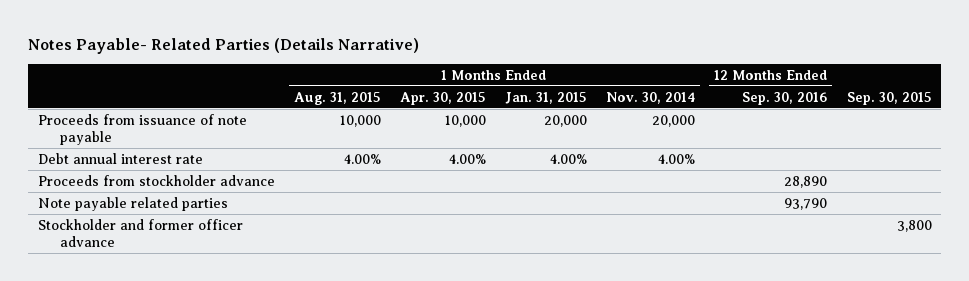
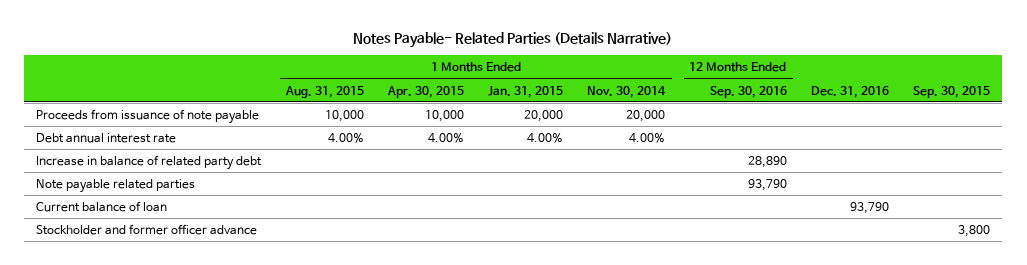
none -> [810,85,889,98] Dec. 31, 2016
[37,174,275,186] Proceeds from stockholder advance -> [36,155,263,171] Increase in balance of related party debt
none -> [36,201,168,213] Current balance of loan

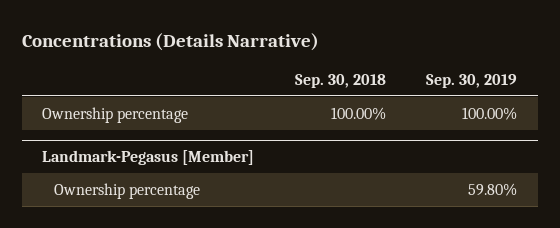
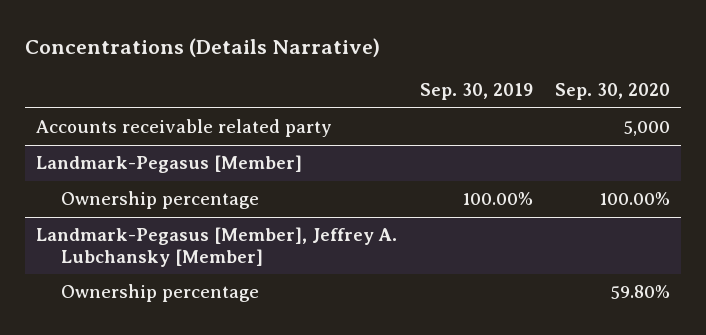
[294,74,386,89] Sep. 30, 2018 -> none
none -> [555,83,671,101] Sep. 30, 2020
[42,106,189,123] Ownership percentage -> none
none -> [36,119,333,138] Accounts receivable related party
[468,182,518,196] 59.80% -> [461,192,533,206] 100.00%
none -> [36,227,398,267] Landmark-Pegasus [Member], Jeffrey A. Lubchansky [Member]
none -> [61,284,260,303] Ownership percentage

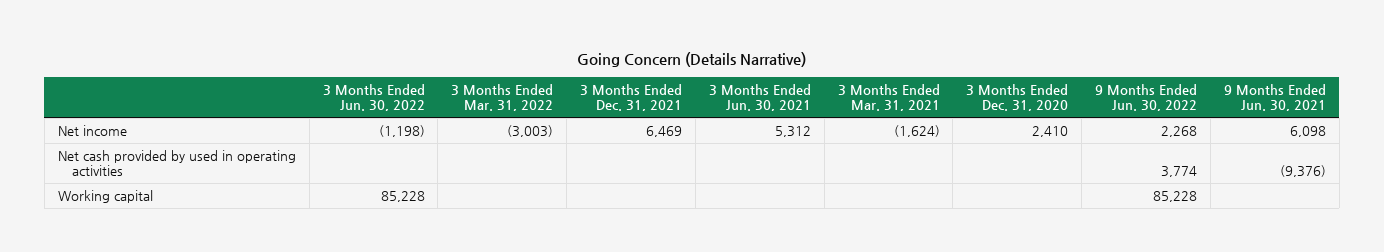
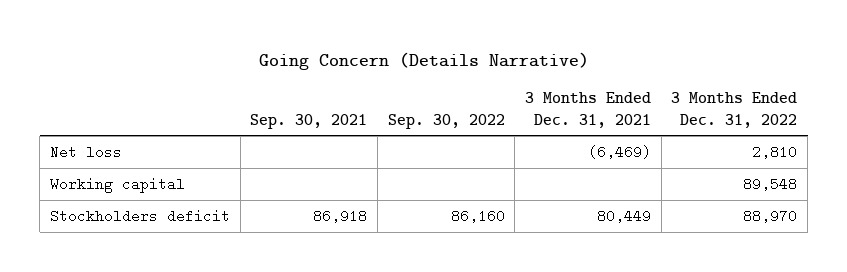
[322,84,425,112] 3 Months Ended Jun. 30, 2022 -> none
[451,84,554,112] 3 Months Ended Mar. 31, 2022 -> none
[708,84,811,112] 3 Months Ended Jun. 30, 2021 -> none
[837,84,940,112] 3 Months Ended Mar. 31, 2021 -> none
[966,84,1069,112] 3 Months Ended Dec. 31, 2020 -> none
[1095,84,1198,112] 9 Months Ended Jun. 30, 2022 -> none
[1223,84,1326,112] 9 Months Ended Jun. 30, 2021 -> none
none -> [250,113,368,129] Sep. 30, 2021
none -> [387,113,505,129] Sep. 30, 2022
none -> [671,92,798,128] 3 Months Ended Dec. 31, 2022
[57,149,296,177] Net cash provided by used in operating activities -> none
[57,124,127,136] Net income -> [50,144,123,159] Net loss
[646,125,683,137] 6,469 -> [588,144,652,159] (6,469)
none -> [50,208,231,223] Stockholders deficit

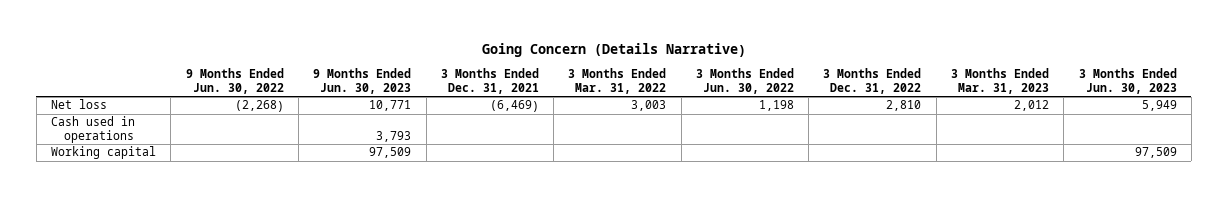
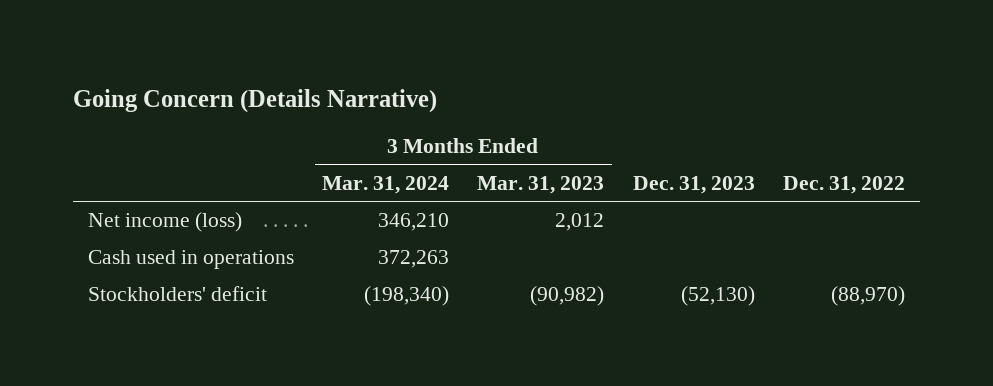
[185,68,284,94] 9 Months Ended Jun. 30, 2022 -> none
[313,68,412,94] 9 Months Ended Jun. 30, 2023 -> none
[440,68,539,94] 3 Months Ended Dec. 31, 2021 -> none
[568,68,667,94] 3 Months Ended Mar. 31, 2022 -> none
[695,68,794,94] 3 Months Ended Jun. 30, 2022 -> none
[823,68,922,94] 3 Months Ended Dec. 31, 2022 -> none
[1078,68,1177,94] 3 Months Ended Jun. 30, 2023 -> none
none -> [322,175,450,194] Mar. 31, 2024
none -> [632,175,755,194] Dec. 31, 2023
none -> [783,175,906,194] Dec. 31, 2022
[51,99,108,110] Net loss -> [87,212,242,233] Net income (loss)
[51,146,157,160] Working capital -> none
none -> [87,286,267,302] Stockholders' deficit

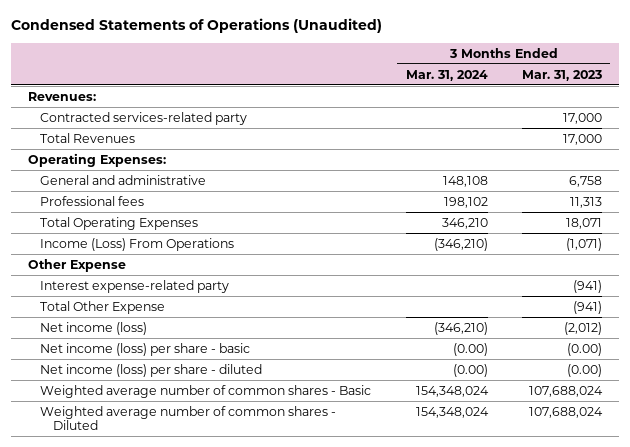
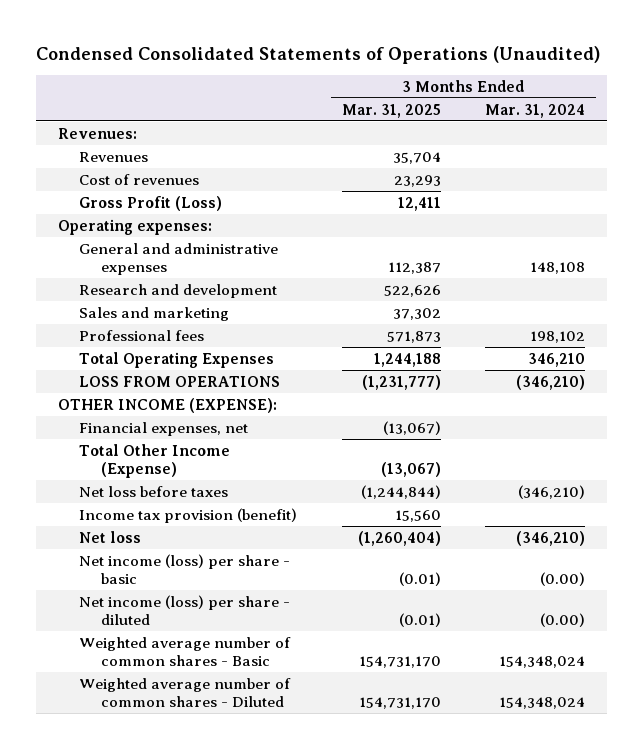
[11,18,383,34] Condensed Statements of Operations (Unaudited) -> [35,45,600,64] Condensed Consolidated Statements of Operations (Unaudited)
[521,69,602,81] Mar. 31, 2023 -> none
none -> [341,103,441,118] Mar. 31, 2025
[40,111,248,125] Contracted services-related party -> none
[40,132,136,143] Total Revenues -> [79,151,149,162] Revenues
none -> [79,173,200,185] Cost of revenues
none -> [79,195,223,211] Gross Profit (Loss)
[28,152,167,167] Operating Expenses: -> [57,218,212,235] Operating expenses:
[40,174,207,185] General and administrative -> [79,242,279,276] General and administrative expenses
none -> [79,283,278,298] Research and development
none -> [79,306,230,321] Sales and marketing
[40,279,230,293] Interest expense-related party -> none
[40,237,235,251] Income (Loss) From Operations -> [79,375,281,387] LOSS FROM OPERATIONS
[28,258,127,272] Other Expense -> [57,397,277,413] OTHER INCOME (EXPENSE):
none -> [79,421,249,436] Financial expenses, net
[40,300,166,314] Total Other Expense -> [79,443,231,479] Total Other Income (Expense)
none -> [79,485,229,497] Net loss before taxes
none -> [79,507,298,523] Income tax provision (benefit)
[40,321,148,335] Net income (loss) -> [79,530,142,543] Net loss

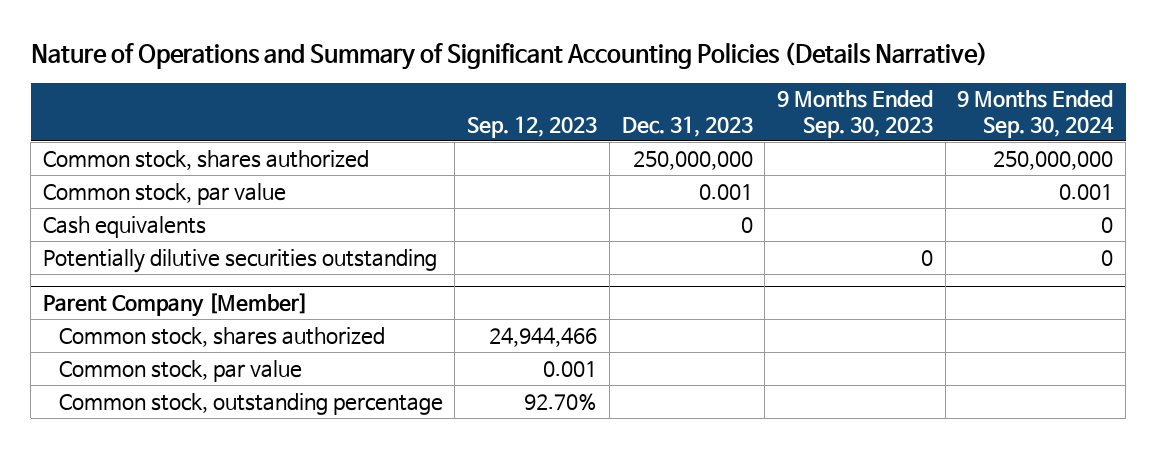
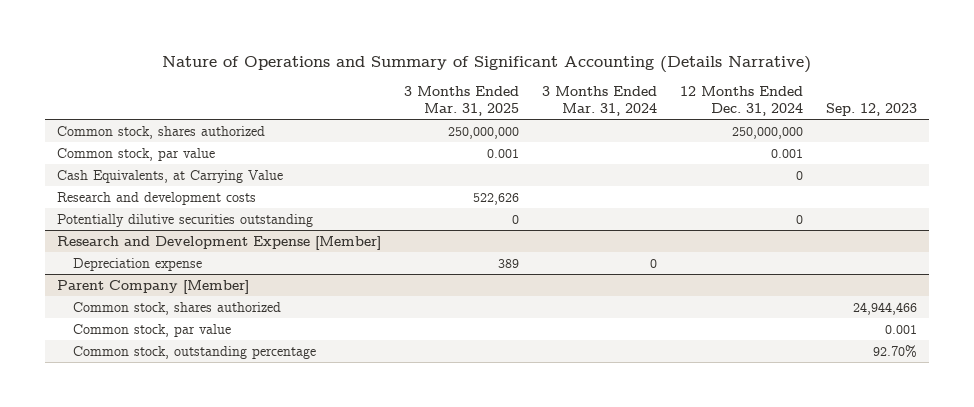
[30,42,988,71] Nature of Operations and Summary of Significant Accounting Policies (Details Narrative) -> [161,55,811,73] Nature of Operations and Summary of Significant Accounting (Details Narrative)
[621,115,753,137] Dec. 31, 2023 -> none
[777,90,934,138] 9 Months Ended Sep. 30, 2023 -> none
[957,90,1115,138] 9 Months Ended Sep. 30, 2024 -> none
none -> [403,86,519,116] 3 Months Ended Mar. 31, 2025
none -> [541,86,657,116] 3 Months Ended Mar. 31, 2024
none -> [680,86,804,116] 12 Months Ended Dec. 31, 2024
[42,215,206,238] Cash equivalents -> [56,169,283,183] Cash Equivalents, at Carrying Value
none -> [56,191,256,205] Research and development costs
none -> [56,235,381,250] Research and Development Expense [Member]
none -> [73,257,203,271] Depreciation expense

